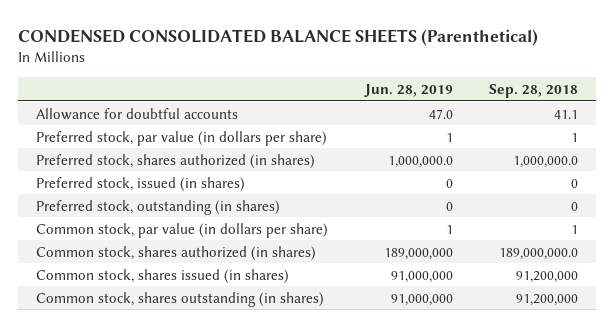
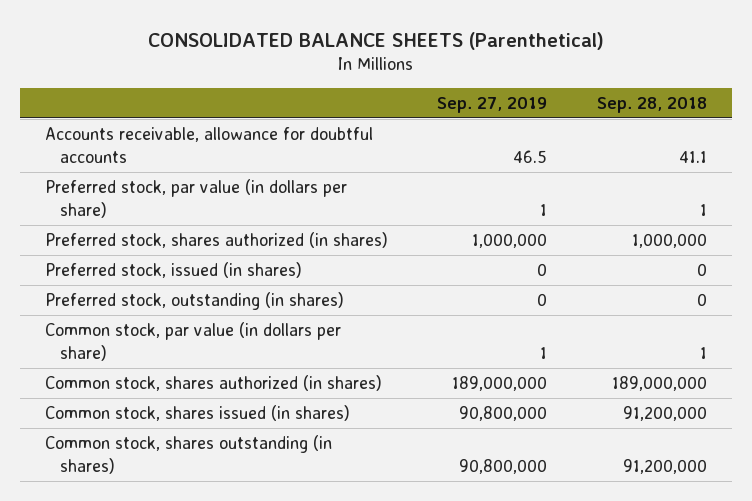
[18,28,539,46] CONDENSED CONSOLIDATED BALANCE SHEETS (Parenthetical) -> [147,31,604,50] CONSOLIDATED BALANCE SHEETS (Parenthetical)
[363,83,453,97] Jun. 28, 2019 -> none
none -> [437,96,548,113] Sep. 27, 2019
[36,107,239,120] Allowance for doubtful accounts -> [44,127,373,163] Accounts receivable, allowance for doubtful accounts
[513,155,579,168] 1,000,000.0 -> [632,233,708,249] 1,000,000
[499,247,579,260] 189,000,000.0 -> [612,376,708,392] 189,000,000

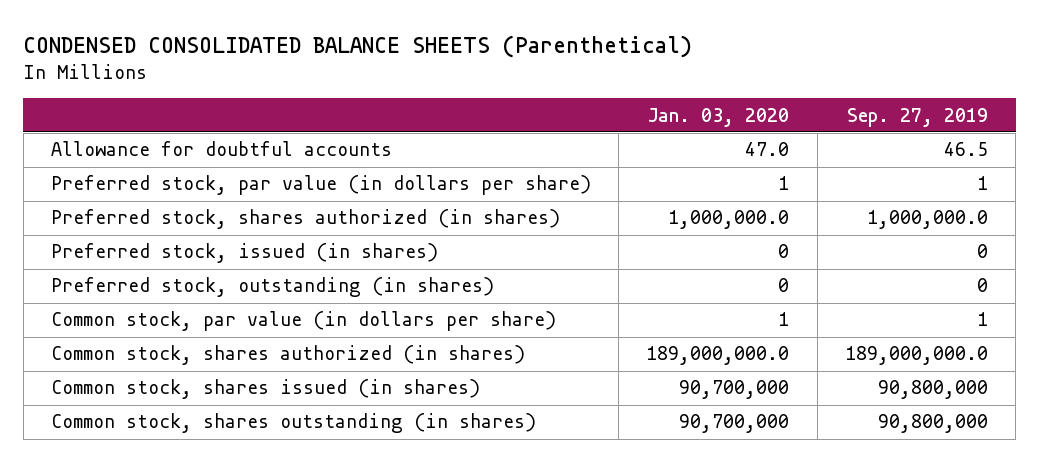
[147,31,604,50] CONSOLIDATED BALANCE SHEETS (Parenthetical) -> [23,35,693,59] CONDENSED CONSOLIDATED BALANCE SHEETS (Parenthetical)
[597,96,708,113] Sep. 28, 2018 -> none
none -> [648,107,790,127] Jan. 03, 2020
[44,127,373,163] Accounts receivable, allowance for doubtful accounts -> [50,141,392,157] Allowance for doubtful accounts
[472,233,548,249] 1,000,000 -> [866,210,988,230] 1,000,000.0
[452,376,548,392] 189,000,000 -> [844,346,988,366] 189,000,000.0

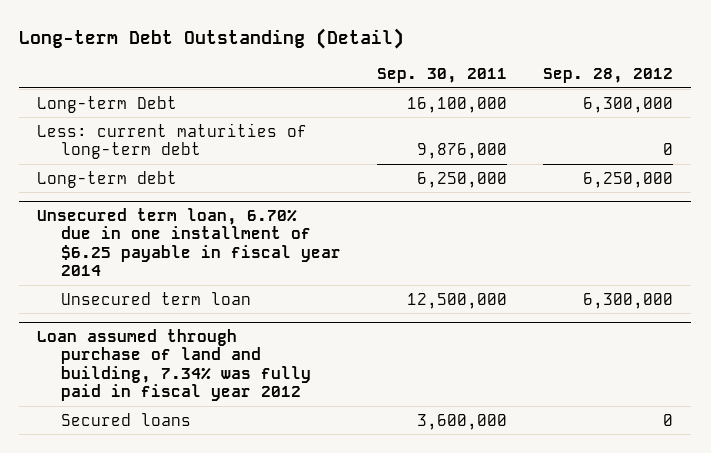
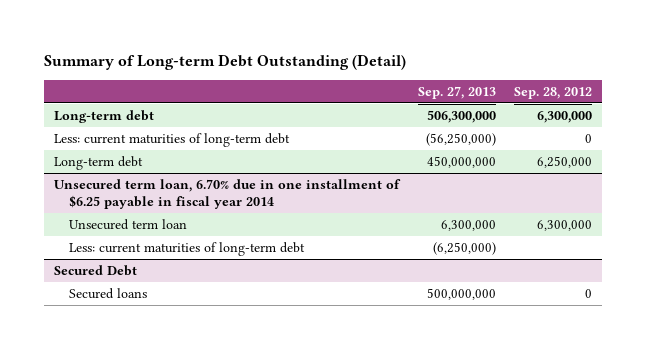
[19,27,405,49] Long-term Debt Outstanding (Detail) -> [44,53,407,70] Summary of Long-term Debt Outstanding (Detail)
[377,67,508,83] Sep. 30, 2011 -> none
none -> [417,85,496,99] Sep. 27, 2013
[37,95,178,113] Long-term Debt -> [53,109,154,123] Long-term debt
[37,328,312,401] Loan assumed through purchase of land and building, 7.34% was fully paid in fiscal year 2012 -> none
none -> [69,241,306,256] Less: current maturities of long-term debt
none -> [53,264,137,276] Secured Debt

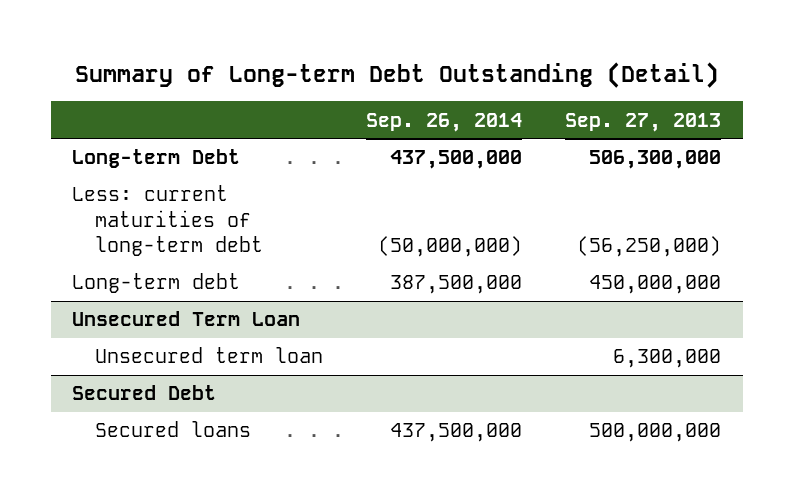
[514,86,593,99] Sep. 28, 2012 -> none
none -> [365,112,522,132] Sep. 26, 2014
[53,109,154,123] Long-term debt -> [72,149,241,169] Long-term Debt
[53,178,401,209] Unsecured term loan, 6.70% due in one installment of $6.25 payable in fiscal year 2014 -> none
none -> [72,311,301,327] Unsecured Term Loan
[69,241,306,256] Less: current maturities of long-term debt -> none

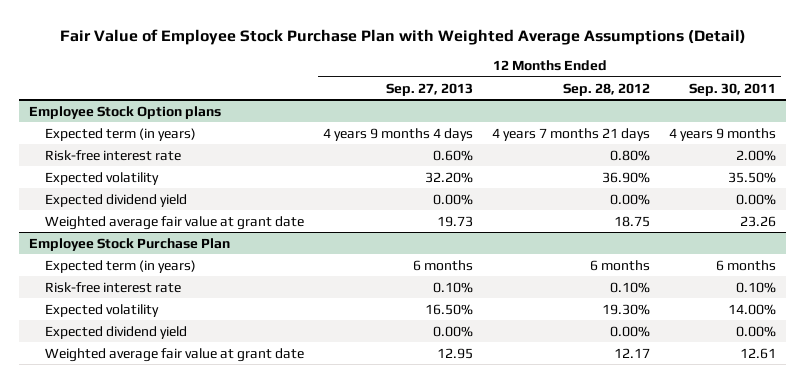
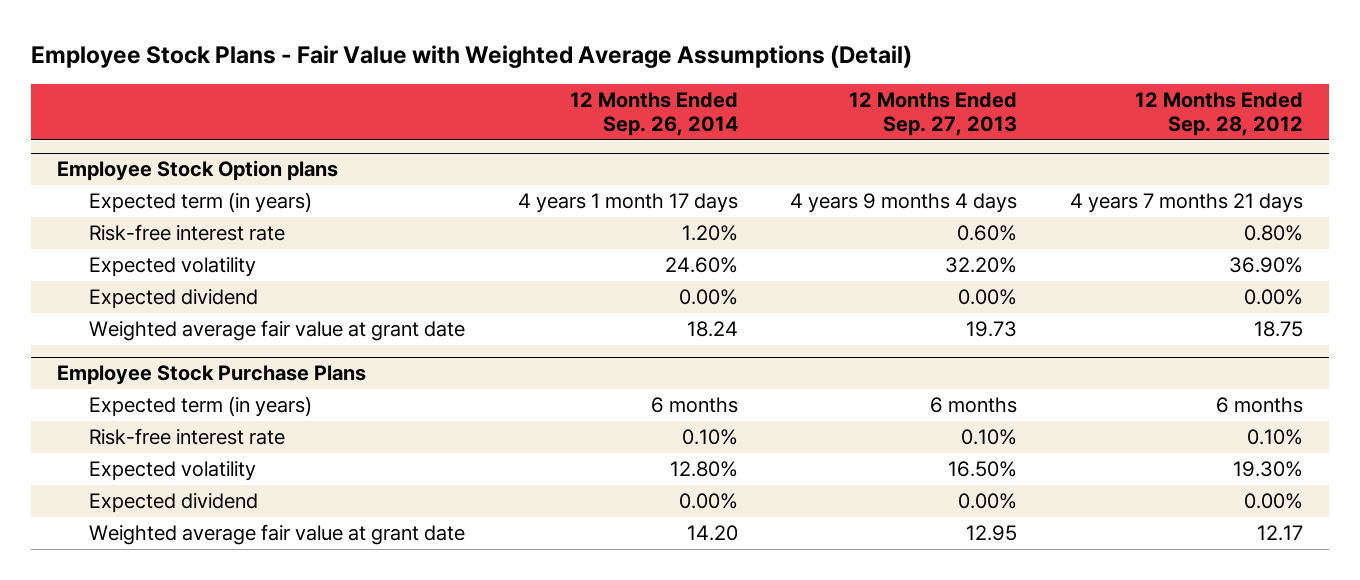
[59,28,746,45] Fair Value of Employee Stock Purchase Plan with Weighted Average Assumptions (Detail) -> [31,45,913,69] Employee Stock Plans - Fair Value with Weighted Average Assumptions (Detail)
[689,82,777,96] Sep. 30, 2011 -> none
none -> [569,91,738,137] 12 Months Ended Sep. 26, 2014
[45,193,188,207] Expected dividend yield -> [89,289,259,310] Expected dividend
[29,237,231,251] Employee Stock Purchase Plan -> [57,365,367,386] Employee Stock Purchase Plans
[45,325,188,339] Expected dividend yield -> [89,493,259,514] Expected dividend

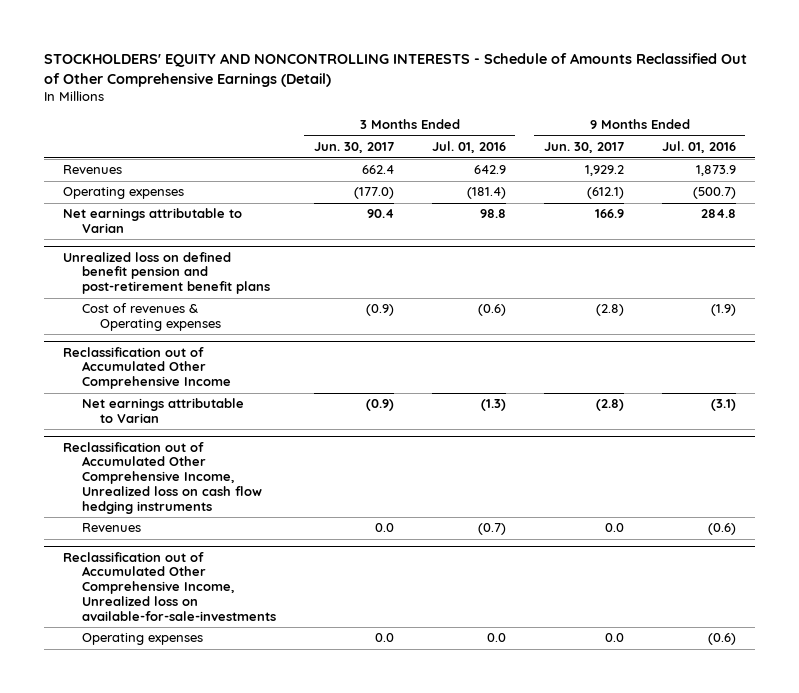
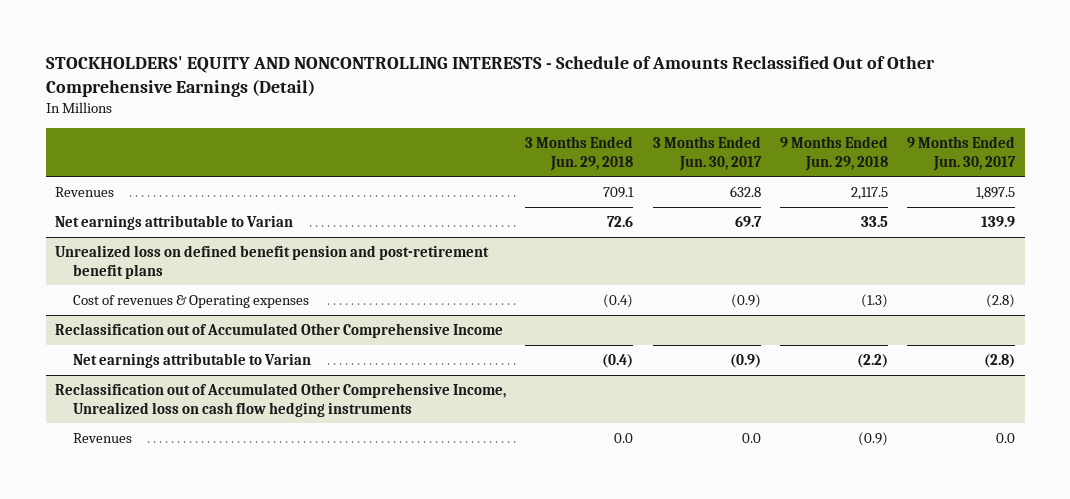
[431,141,506,154] Jul. 01, 2016 -> none
[661,141,736,154] Jul. 01, 2016 -> none
none -> [525,135,634,171] 3 Months Ended Jun. 29, 2018
none -> [779,135,888,171] 9 Months Ended Jun. 29, 2018
[63,187,185,200] Operating expenses -> none
[361,165,394,175] 662.4 -> [729,185,761,197] 632.8
[584,165,624,177] 1,929.2 -> [975,186,1015,200] 1,897.5
[366,209,394,219] 90.4 -> [734,215,762,227] 69.7
[594,209,624,219] 166.9 -> [980,215,1015,227] 139.9
[63,551,276,621] Reclassification out of Accumulated Other Comprehensive Income, Unrealized loss on available-for-sale-investments -> none
[81,633,203,646] Operating expenses -> none

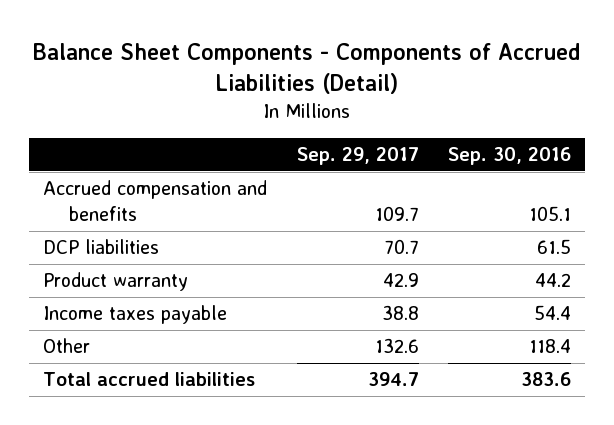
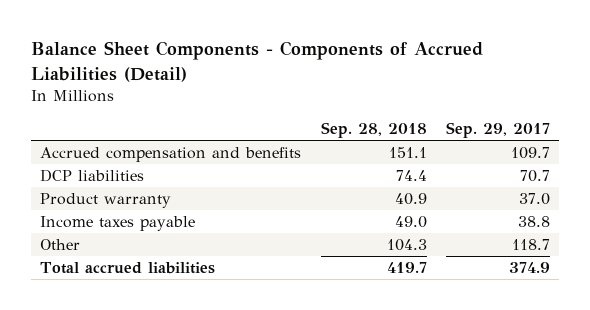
[447,147,571,166] Sep. 30, 2016 -> none
none -> [320,122,427,139] Sep. 28, 2018
[382,273,419,288] 42.9 -> [518,193,550,206] 37.0
[374,338,419,354] 132.6 -> [511,239,550,251] 118.7
[367,372,419,387] 394.7 -> [508,262,550,274] 374.9

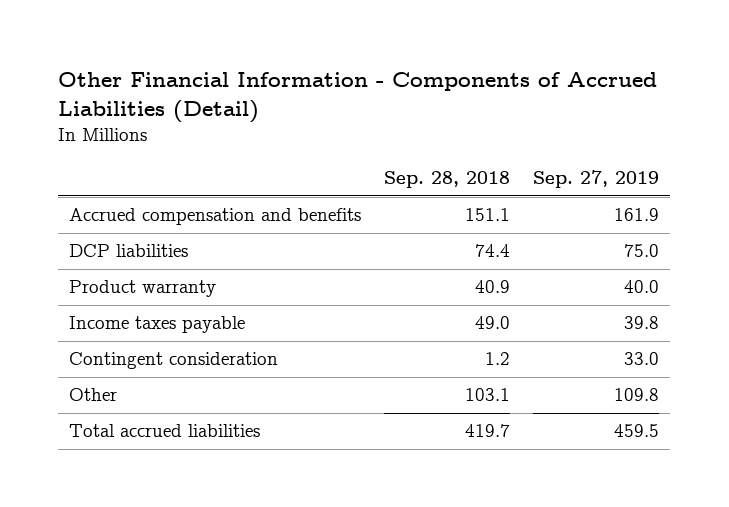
[30,41,483,82] Balance Sheet Components - Components of Accrued Liabilities (Detail) -> [58,71,658,123] Other Financial Information - Components of Accrued Liabilities (Detail)
[445,122,550,139] Sep. 29, 2017 -> none
none -> [533,170,660,189] Sep. 27, 2019
none -> [69,352,279,370] Contingent consideration
[386,239,427,252] 104.3 -> [465,388,511,402] 103.1

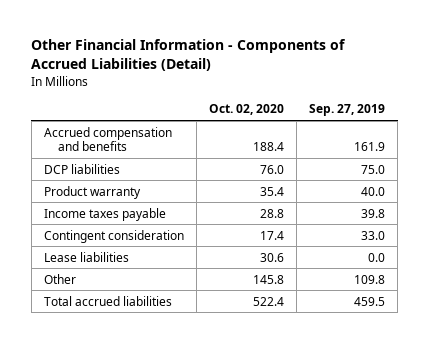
[384,171,511,189] Sep. 28, 2018 -> none
none -> [209,104,285,116] Oct. 02, 2020
none -> [43,251,129,262] Lease liabilities

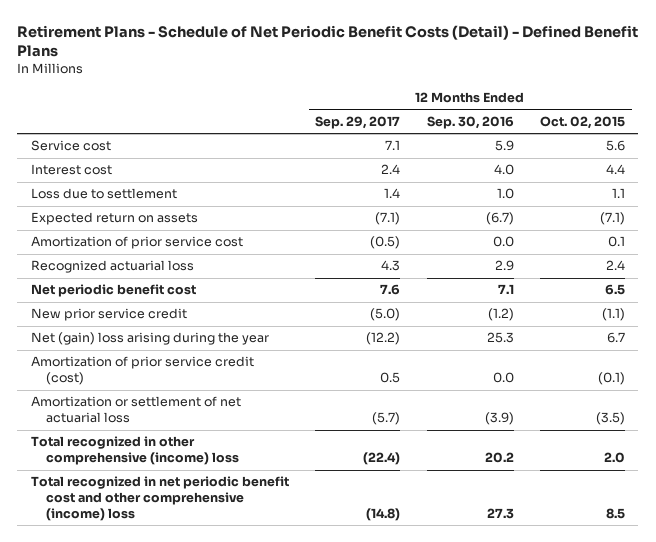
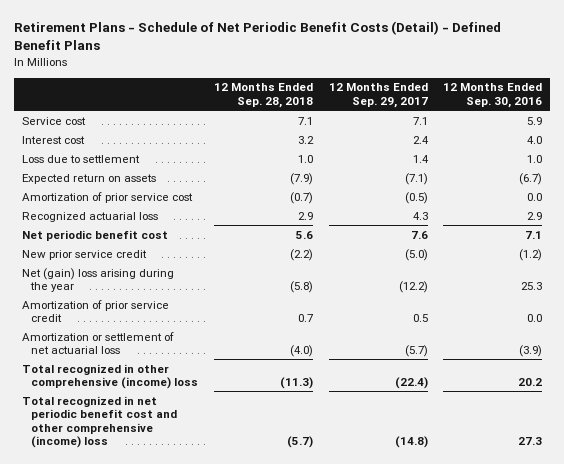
[540,116,626,130] Oct. 02, 2015 -> none
none -> [213,83,313,108] 12 Months Ended Sep. 28, 2018
[30,356,254,386] Amortization of prior service credit (cost) -> [21,299,169,323] Amortization of prior service credit

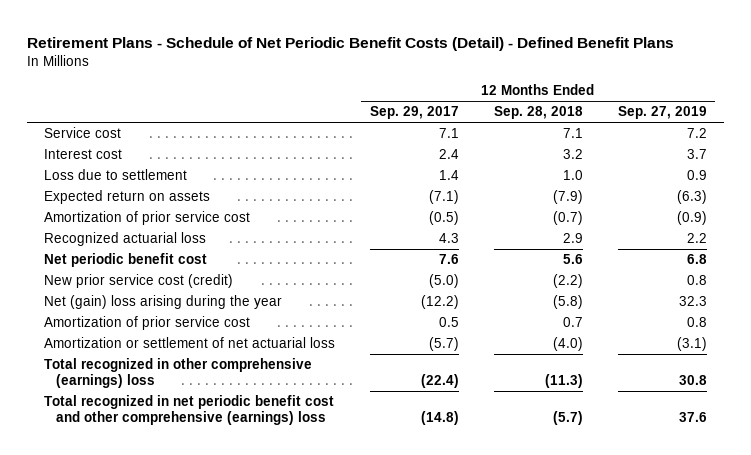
[443,83,543,108] 12 Months Ended Sep. 30, 2016 -> none
none -> [617,106,707,120] Sep. 27, 2019
[21,249,147,260] New prior service credit -> [44,274,234,289] New prior service cost (credit)
[21,299,169,323] Amortization of prior service credit -> [44,316,251,331] Amortization of prior service cost
[21,363,199,390] Total recognized in other comprehensive (income) loss -> [44,358,313,389] Total recognized in other comprehensive (earnings) loss
[21,395,178,449] Total recognized in net periodic benefit cost and other comprehensive (income) loss -> [44,395,335,426] Total recognized in net periodic benefit cost and other comprehensive (earnings) loss

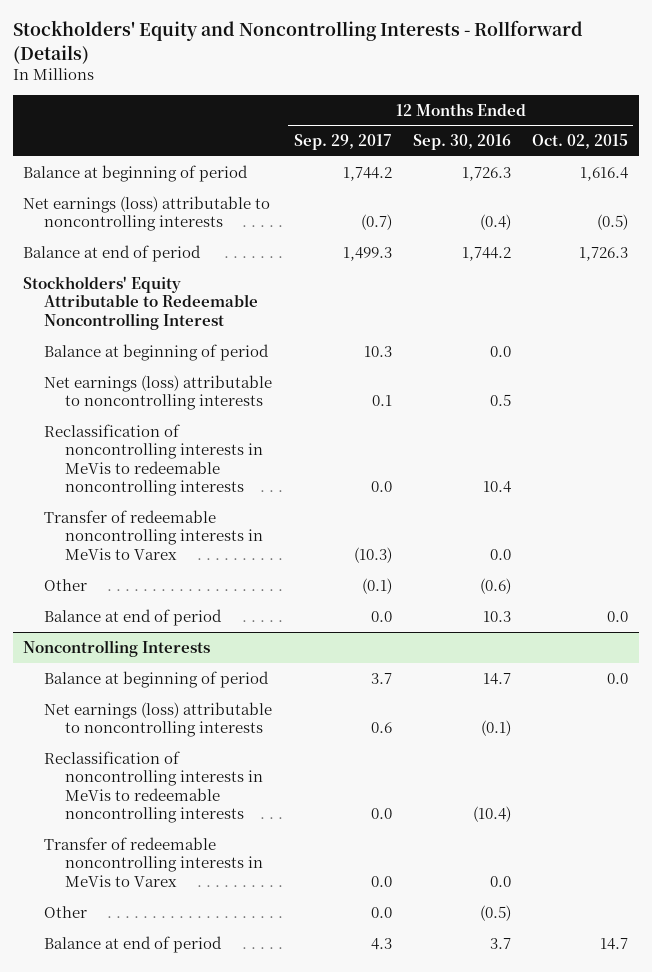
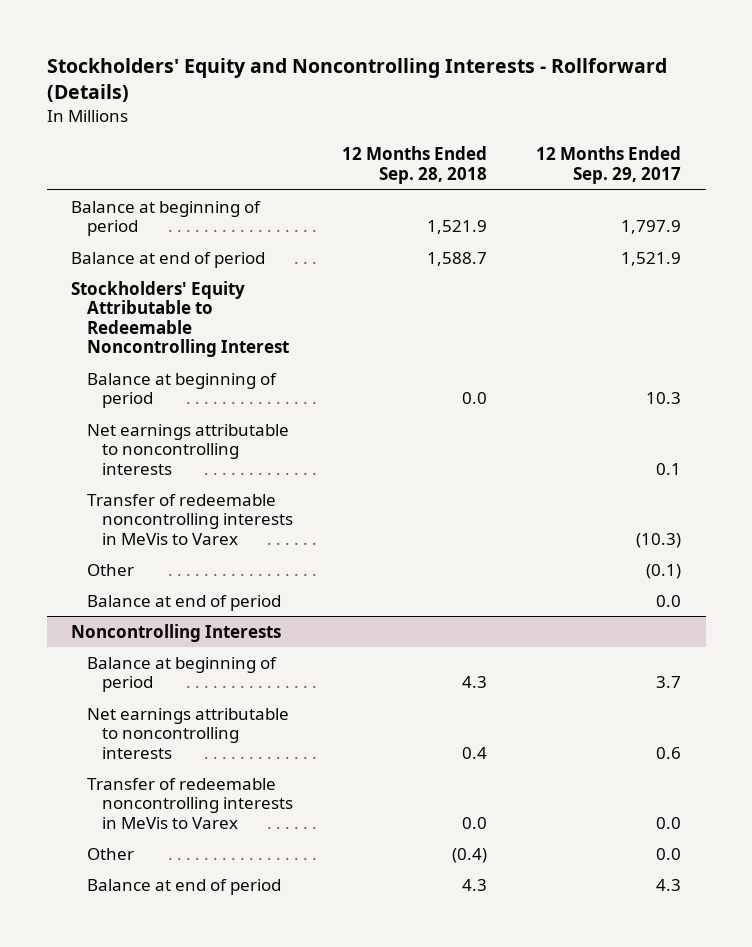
[412,134,511,151] Sep. 30, 2016 -> none
[532,134,629,150] Oct. 02, 2015 -> none
none -> [341,146,487,184] 12 Months Ended Sep. 28, 2018
[23,195,271,232] Net earnings (loss) attributable to noncontrolling interests -> none
[342,166,392,181] 1,744.2 -> [621,220,682,235] 1,797.9
[342,246,392,261] 1,499.3 -> [621,251,682,266] 1,521.9
[44,423,264,497] Reclassification of noncontrolling interests in MeVis to redeemable noncontrolling interests -> none
[44,374,273,411] Net earnings (loss) attributable to noncontrolling interests -> [86,423,289,475] Net earnings attributable to noncontrolling interests
[44,750,264,824] Reclassification of noncontrolling interests in MeVis to redeemable noncontrolling interests -> none
[44,701,273,738] Net earnings (loss) attributable to noncontrolling interests -> [86,707,289,759] Net earnings attributable to noncontrolling interests

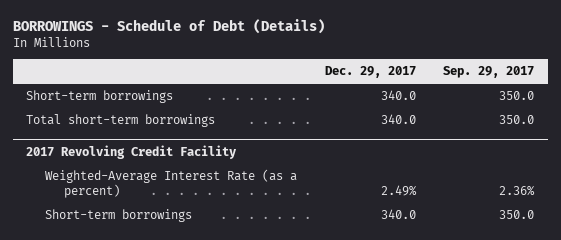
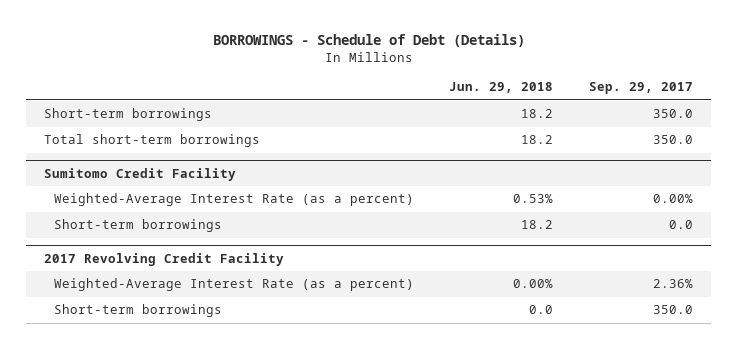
[324,66,416,79] Dec. 29, 2017 -> none
none -> [449,82,554,94] Jun. 29, 2018
none -> [44,168,237,182] Sumitomo Credit Facility
none -> [53,193,414,207] Weighted-Average Interest Rate (as a percent)
none -> [53,219,222,233] Short-term borrowings

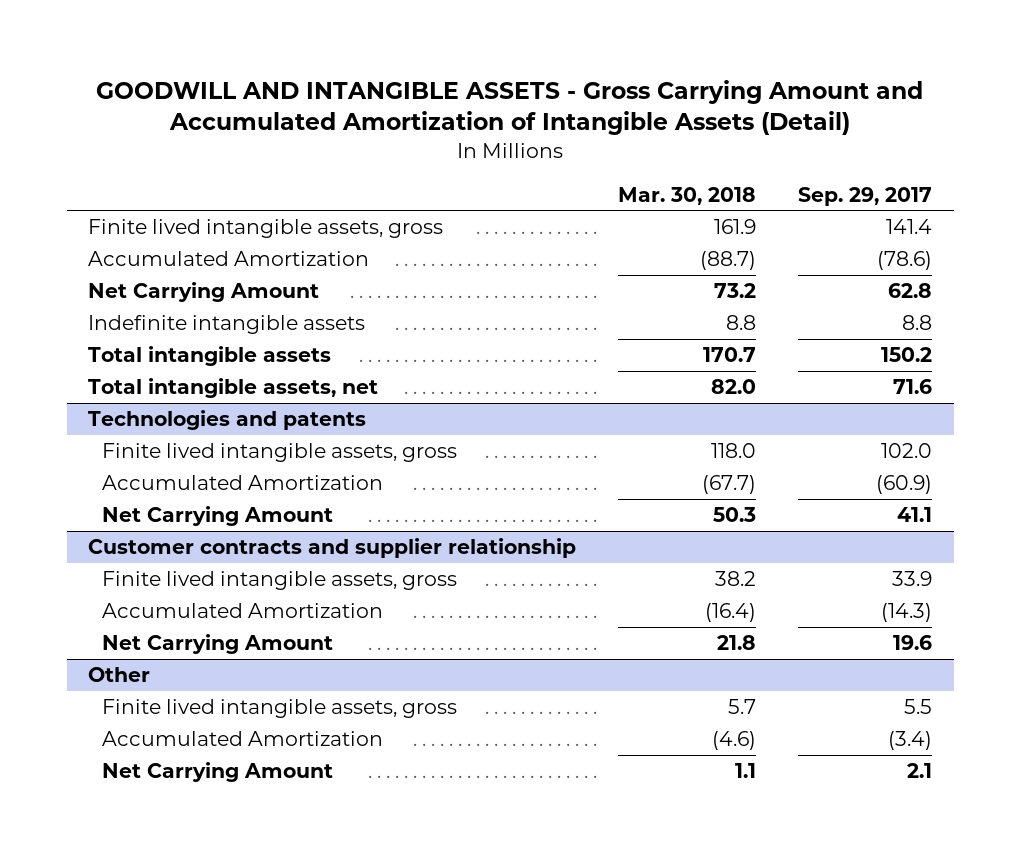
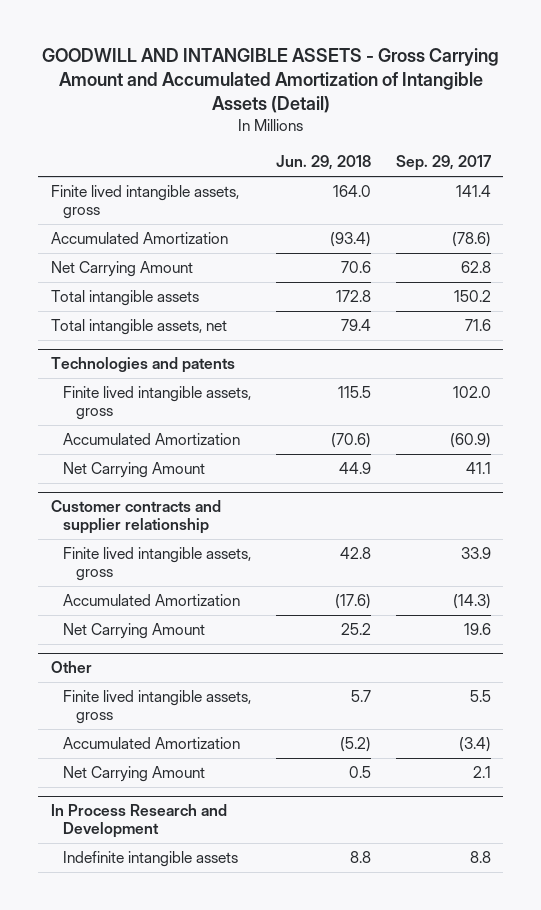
[618,186,757,205] Mar. 30, 2018 -> none
none -> [275,155,371,171] Jun. 29, 2018
[87,315,365,335] Indefinite intangible assets -> none
none -> [50,804,227,839] In Process Research and Development
none -> [63,851,239,868] Indefinite intangible assets

